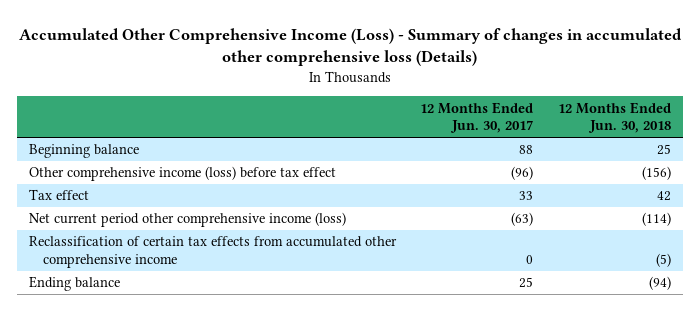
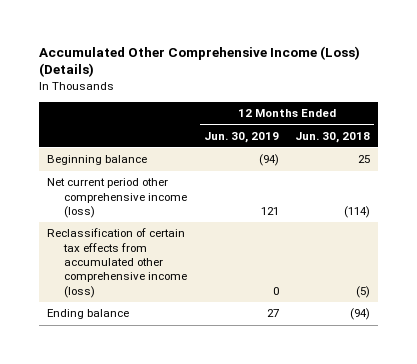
[18,27,682,67] Accumulated Other Comprehensive Income (Loss) - Summary of changes in accumulated other comprehensive loss (Details) -> [38,45,360,78] Accumulated Other Comprehensive Income (Loss) (Details)
[420,101,534,134] 12 Months Ended Jun. 30, 2017 -> none
none -> [203,131,279,143] Jun. 30, 2019
[29,166,337,182] Other comprehensive income (loss) before tax effect -> none
[29,189,90,201] Tax effect -> none
[29,236,398,268] Reclassification of certain tax effects from accumulated other comprehensive income -> [46,228,188,298] Reclassification of certain tax effects from accumulated other comprehensive income (loss)

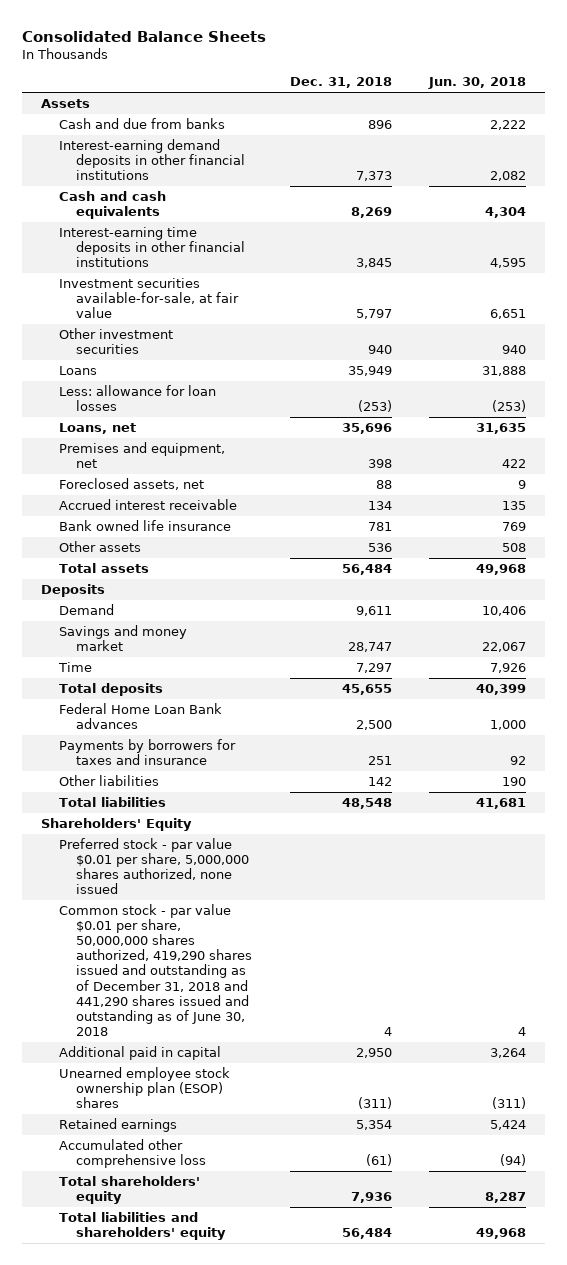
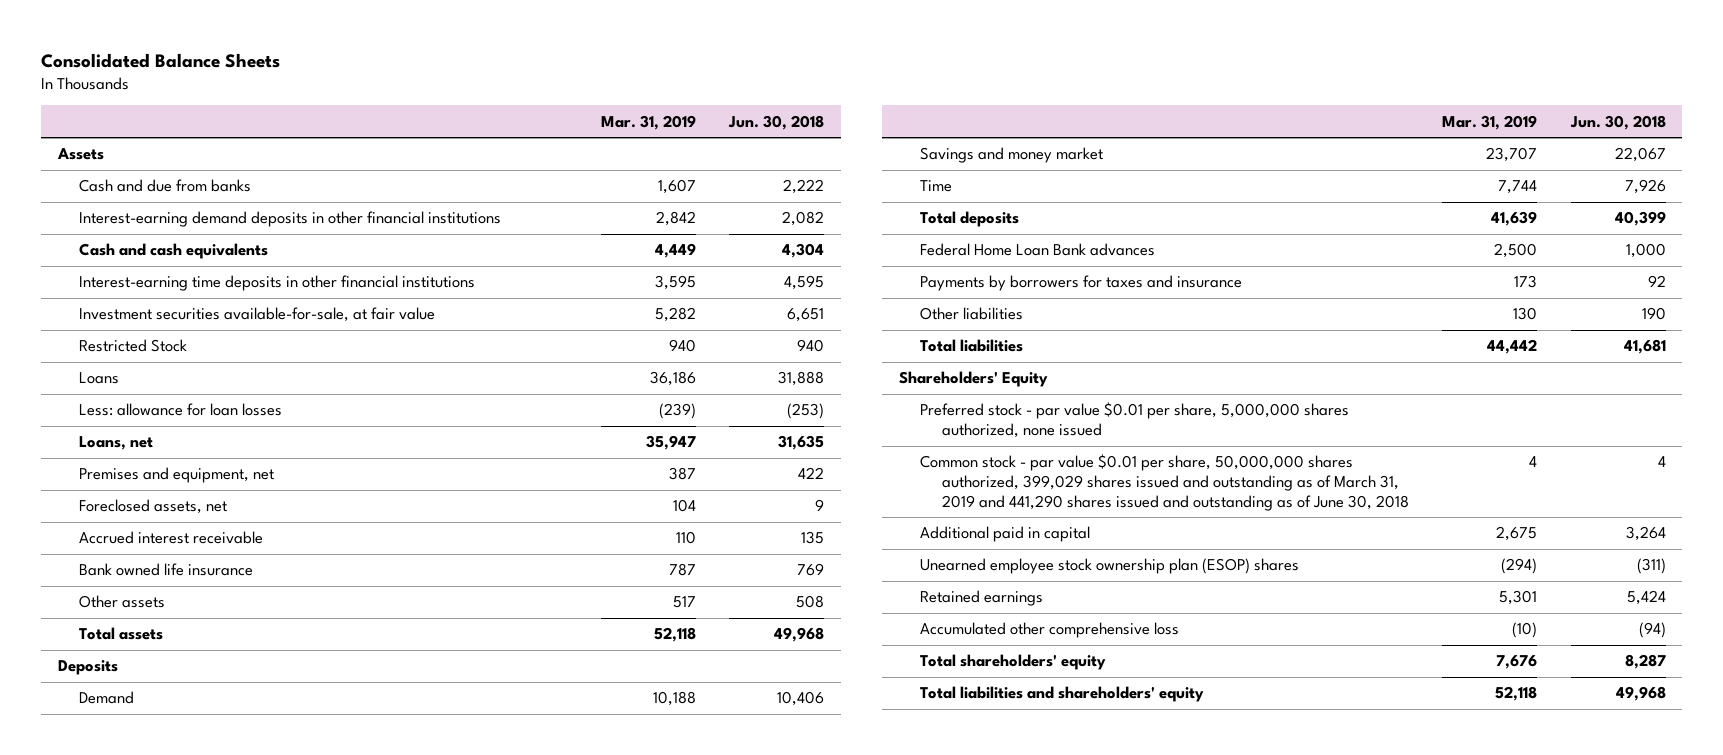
[289,77,392,89] Dec. 31, 2018 -> none
none -> [600,114,696,130] Mar. 31, 2019
[58,328,173,355] Other investment securities -> none
none -> [79,339,188,353] Restricted Stock
[58,904,253,1036] Common stock - par value $0.01 per share, 50,000,000 shares authorized, 419,290 shares issued and outstanding as of December 31, 2018 and 441,290 shares issued and outstanding as of June 30, 2018 -> [920,454,1409,511] Common stock - par value $0.01 per share, 50,000,000 shares authorized, 399,029 shares issued and outstanding as of March 31, 2019 and 441,290 shares issued and outstanding as of June 30, 2018

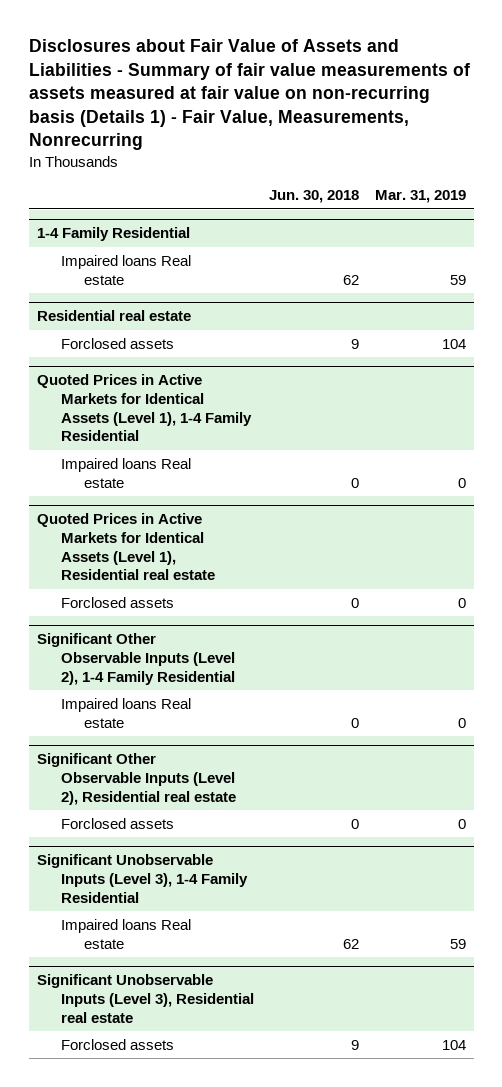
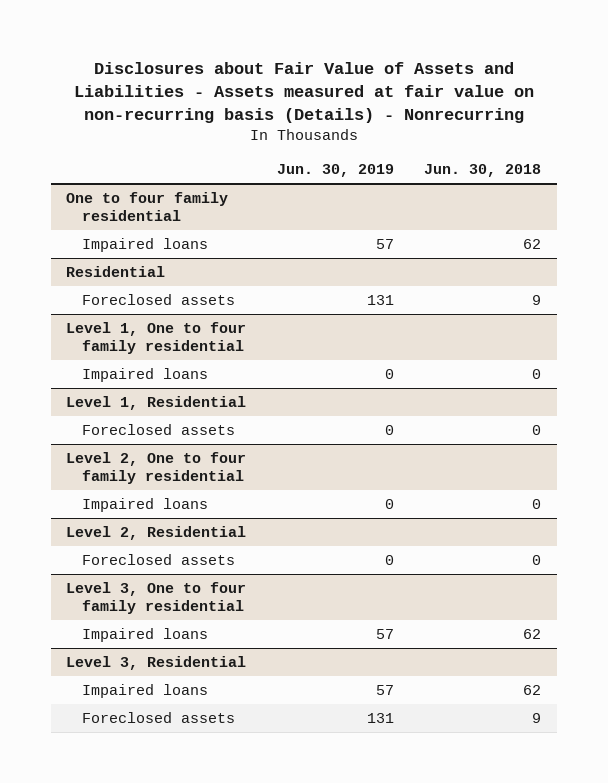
[28,39,470,151] Disclosures about Fair Value of Assets and Liabilities - Summary of fair value measurements of assets measured at fair value on non-recurring basis (Details 1) - Fair Value, Measurements, Nonrecurring -> [73,62,534,123] Disclosures about Fair Value of Assets and Liabilities - Assets measured at fair value on non-recurring basis (Details) - Nonrecurring
[374,190,466,204] Mar. 31, 2019 -> none
none -> [276,163,394,177] Jun. 30, 2019
[36,374,252,442] Quoted Prices in Active Markets for Identical Assets (Level 1), 1-4 Family Residential -> none
[36,513,215,581] Quoted Prices in Active Markets for Identical Assets (Level 1), Residential real estate -> none
[36,633,235,685] Significant Other Observable Inputs (Level 2), 1-4 Family Residential -> none
[36,753,236,805] Significant Other Observable Inputs (Level 2), Residential real estate -> none
[36,854,248,903] Significant Unobservable Inputs (Level 3), 1-4 Family Residential -> none
[36,974,254,1023] Significant Unobservable Inputs (Level 3), Residential real estate -> none
[36,227,190,242] 1-4 Family Residential -> [66,192,229,221] One to four family residential
[60,254,191,285] Impaired loans Real estate -> [81,238,208,253] Impaired loans
[36,310,191,322] Residential real estate -> [66,266,166,278] Residential
[60,337,174,349] Forclosed assets -> [81,294,235,306] Foreclosed assets
none -> [66,322,247,354] Level 1, One to four family residential
[60,457,191,488] Impaired loans Real estate -> [81,368,208,383] Impaired loans
none -> [66,396,247,411] Level 1, Residential
[60,596,174,608] Forclosed assets -> [81,424,235,436] Foreclosed assets
none -> [66,452,247,484] Level 2, One to four family residential
[60,697,191,728] Impaired loans Real estate -> [81,498,208,513] Impaired loans
none -> [66,526,247,541] Level 2, Residential
[60,817,174,829] Forclosed assets -> [81,554,235,566] Foreclosed assets
none -> [66,582,247,614] Level 3, One to four family residential
[60,918,191,949] Impaired loans Real estate -> [81,628,208,643] Impaired loans
none -> [66,656,247,671] Level 3, Residential
none -> [81,684,208,699] Impaired loans
[60,1038,174,1050] Forclosed assets -> [81,712,235,724] Foreclosed assets

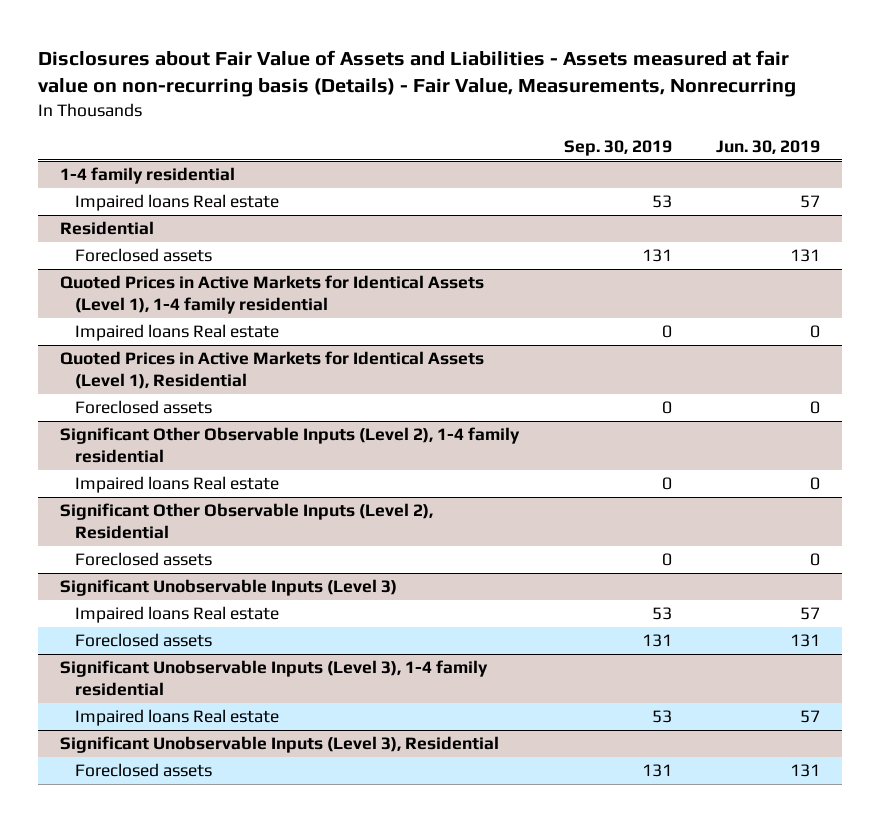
[73,62,534,123] Disclosures about Fair Value of Assets and Liabilities - Assets measured at fair value on non-recurring basis (Details) - Nonrecurring -> [38,50,797,98] Disclosures about Fair Value of Assets and Liabilities - Assets measured at fair value on non-recurring basis (Details) - Fair Value, Measurements, Nonrecurring
[424,163,542,177] Jun. 30, 2018 -> none
none -> [563,140,672,157] Sep. 30, 2019
[66,192,229,221] One to four family residential -> [60,167,236,185] 1-4 family residential
[81,238,208,253] Impaired loans -> [74,194,279,212] Impaired loans Real estate
[66,322,247,354] Level 1, One to four family residential -> none
[66,396,247,411] Level 1, Residential -> none
none -> [60,275,485,315] Quoted Prices in Active Markets for Identical Assets (Level 1), 1-4 family residential
[81,368,208,383] Impaired loans -> [74,324,279,342] Impaired loans Real estate
none -> [60,351,485,390] Quoted Prices in Active Markets for Identical Assets (Level 1), Residential
[66,452,247,484] Level 2, One to four family residential -> none
[66,526,247,541] Level 2, Residential -> none
none -> [60,427,521,464] Significant Other Observable Inputs (Level 2), 1-4 family residential
[81,498,208,513] Impaired loans -> [74,476,279,494] Impaired loans Real estate
none -> [60,503,434,540] Significant Other Observable Inputs (Level 2), Residential
[66,582,247,614] Level 3, One to four family residential -> none
[66,656,247,671] Level 3, Residential -> none
[81,684,208,699] Impaired loans -> none
none -> [60,579,398,597] Significant Unobservable Inputs (Level 3)
[81,628,208,643] Impaired loans -> [74,606,279,624] Impaired loans Real estate
none -> [60,660,489,697] Significant Unobservable Inputs (Level 3), 1-4 family residential
none -> [74,709,279,727] Impaired loans Real estate
none -> [60,736,500,754] Significant Unobservable Inputs (Level 3), Residential
none -> [74,763,212,778] Foreclosed assets

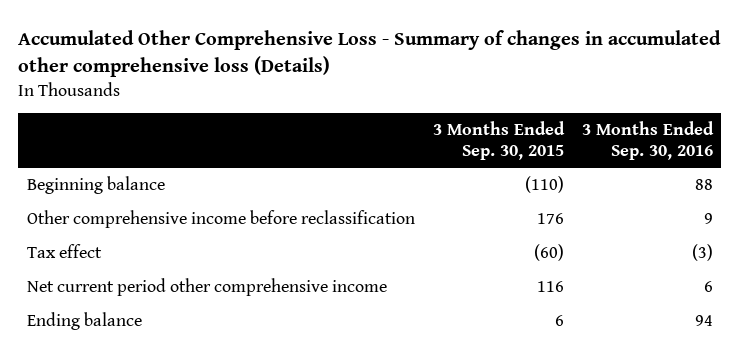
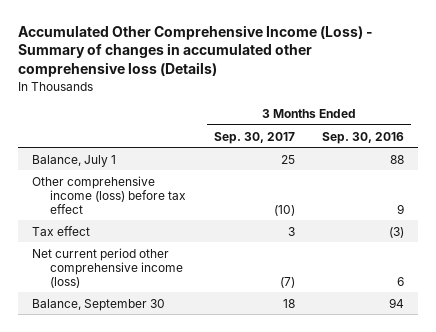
[18,30,722,78] Accumulated Other Comprehensive Loss - Summary of changes in accumulated other comprehensive loss (Details) -> [18,24,374,78] Accumulated Other Comprehensive Income (Loss) - Summary of changes in accumulated other comprehensive loss (Details)
[432,121,565,160] 3 Months Ended Sep. 30, 2015 -> none
none -> [213,131,295,144] Sep. 30, 2017
[27,176,166,195] Beginning balance -> [31,154,116,167] Balance, July 1
[27,210,416,229] Other comprehensive income before reclassification -> [31,175,186,214] Other comprehensive income (loss) before tax effect
[27,278,388,297] Net current period other comprehensive income -> [31,247,183,288] Net current period other comprehensive income (loss)
[27,312,143,331] Ending balance -> [31,298,165,311] Balance, September 30

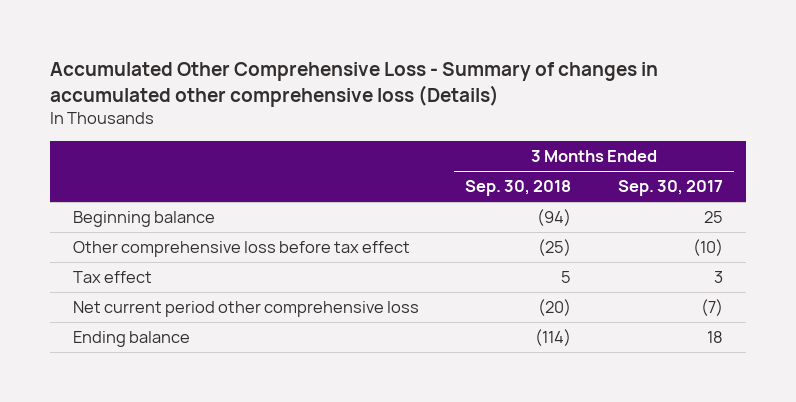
[18,24,374,78] Accumulated Other Comprehensive Income (Loss) - Summary of changes in accumulated other comprehensive loss (Details) -> [49,61,658,107] Accumulated Other Comprehensive Loss - Summary of changes in accumulated other comprehensive loss (Details)
[322,131,405,144] Sep. 30, 2016 -> none
none -> [465,180,572,197] Sep. 30, 2018
[31,154,116,167] Balance, July 1 -> [73,211,216,228] Beginning balance
[31,175,186,214] Other comprehensive income (loss) before tax effect -> [73,241,411,258] Other comprehensive loss before tax effect
[31,247,183,288] Net current period other comprehensive income (loss) -> [73,301,420,318] Net current period other comprehensive loss
[31,298,165,311] Balance, September 30 -> [73,331,191,348] Ending balance

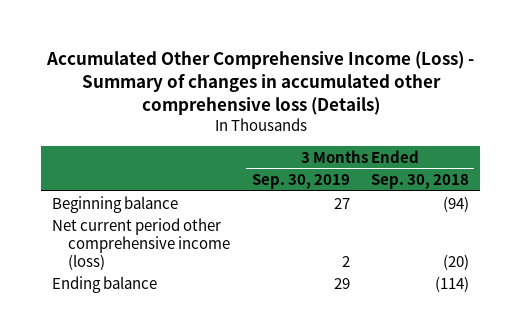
[49,61,658,107] Accumulated Other Comprehensive Loss - Summary of changes in accumulated other comprehensive loss (Details) -> [45,50,474,116] Accumulated Other Comprehensive Income (Loss) - Summary of changes in accumulated other comprehensive loss (Details)
[617,180,723,197] Sep. 30, 2017 -> none
none -> [251,174,350,190] Sep. 30, 2019
[73,241,411,258] Other comprehensive loss before tax effect -> none
[73,271,153,284] Tax effect -> none
[73,301,420,318] Net current period other comprehensive loss -> [52,217,231,270] Net current period other comprehensive income (loss)

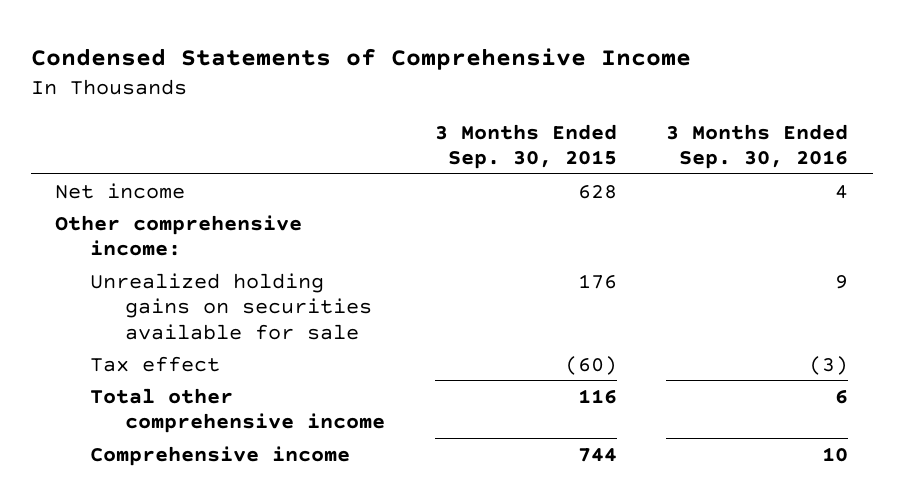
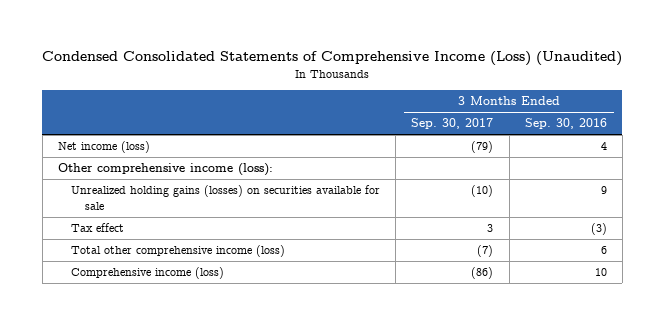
[30,47,691,70] Condensed Statements of Comprehensive Income -> [42,51,623,67] Condensed Consolidated Statements of Comprehensive Income (Loss) (Unaudited)
[434,123,617,170] 3 Months Ended Sep. 30, 2015 -> none
none -> [411,118,494,130] Sep. 30, 2017
[55,182,186,199] Net income -> [57,141,150,154] Net income (loss)
[55,214,303,257] Other comprehensive income: -> [57,163,273,177] Other comprehensive income (loss):
[90,272,372,340] Unrealized holding gains on securities available for sale -> [71,185,381,211] Unrealized holding gains (losses) on securities available for sale
[90,387,385,434] Total other comprehensive income -> [71,245,286,258] Total other comprehensive income (loss)
[90,445,351,466] Comprehensive income -> [71,267,225,280] Comprehensive income (loss)

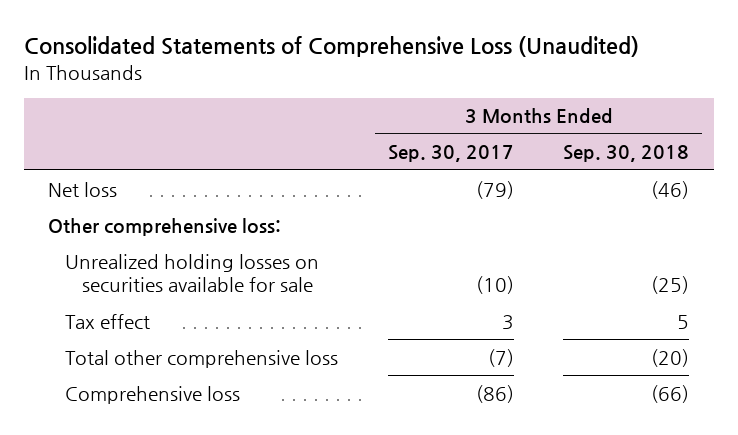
[42,51,623,67] Condensed Consolidated Statements of Comprehensive Income (Loss) (Unaudited) -> [23,36,639,58] Consolidated Statements of Comprehensive Loss (Unaudited)
[524,118,607,130] Sep. 30, 2016 -> none
none -> [563,145,690,163] Sep. 30, 2018
[57,141,150,154] Net income (loss) -> [48,181,118,197] Net loss
[57,163,273,177] Other comprehensive income (loss): -> [48,217,282,236] Other comprehensive loss:
[71,185,381,211] Unrealized holding gains (losses) on securities available for sale -> [65,253,320,293] Unrealized holding losses on securities available for sale
[71,245,286,258] Total other comprehensive income (loss) -> [65,349,339,368] Total other comprehensive loss
[71,267,225,280] Comprehensive income (loss) -> [65,385,241,404] Comprehensive loss

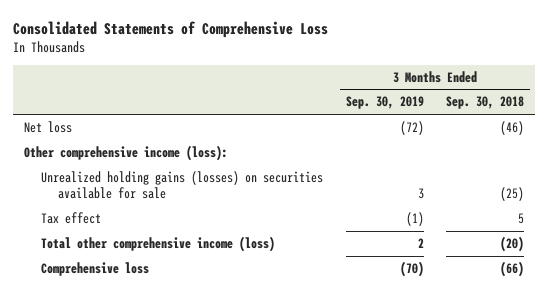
[23,36,639,58] Consolidated Statements of Comprehensive Loss (Unaudited) -> [13,20,329,38] Consolidated Statements of Comprehensive Loss
[387,145,514,163] Sep. 30, 2017 -> none
none -> [345,96,424,110] Sep. 30, 2019
[48,217,282,236] Other comprehensive loss: -> [24,144,229,161] Other comprehensive income (loss):
[65,253,320,293] Unrealized holding losses on securities available for sale -> [41,170,324,200] Unrealized holding gains (losses) on securities available for sale
[65,349,339,368] Total other comprehensive loss -> [41,235,276,252] Total other comprehensive income (loss)

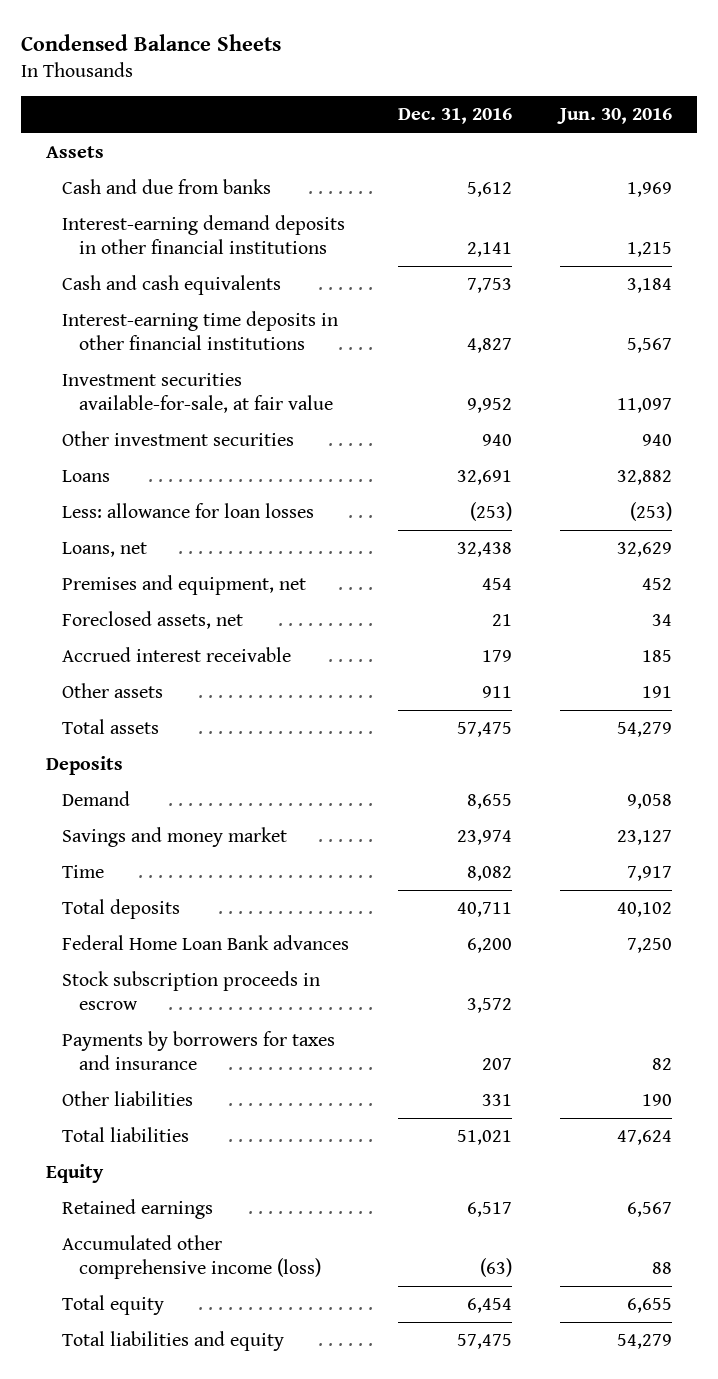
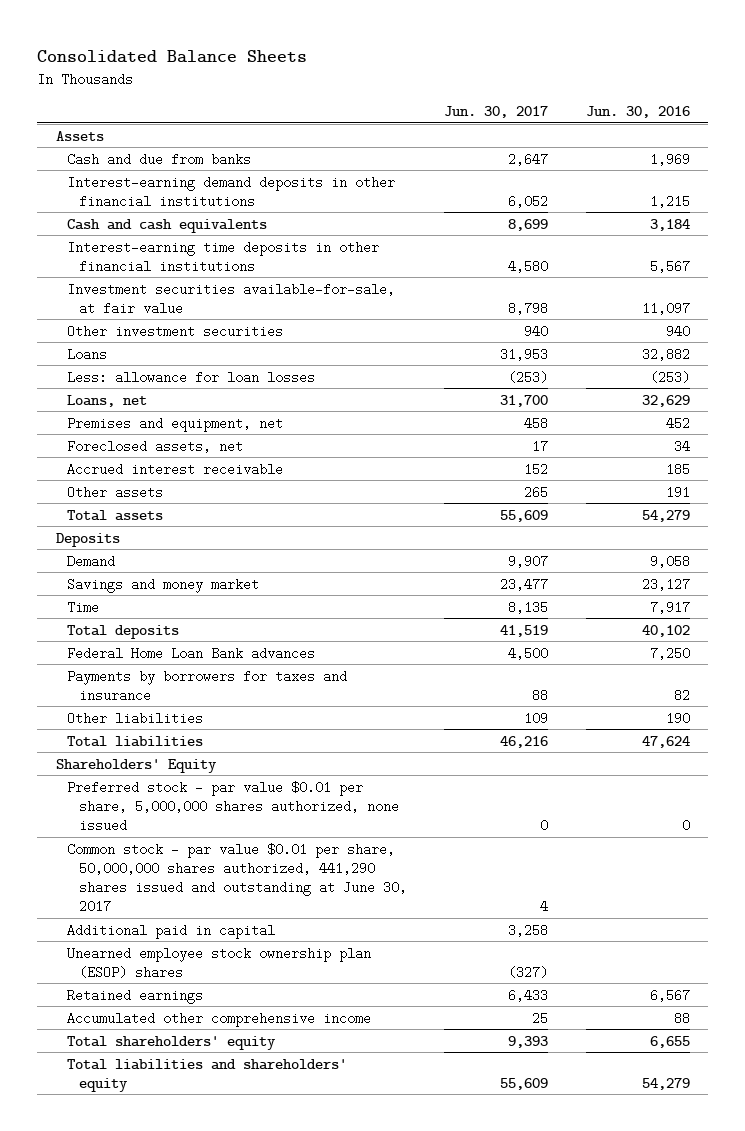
[21,34,282,52] Condensed Balance Sheets -> [37,49,308,63] Consolidated Balance Sheets
[397,108,512,125] Dec. 31, 2016 -> none
none -> [444,106,549,119] Jun. 30, 2017
[62,971,321,1011] Stock subscription proceeds in escrow -> none
[45,1164,104,1184] Equity -> [55,758,217,773] Shareholders' Equity
none -> [67,780,399,832] Preferred stock - par value $0.01 per share, 5,000,000 shares authorized, none issued
none -> [67,842,407,914] Common stock - par value $0.01 per share, 50,000,000 shares authorized, 441,290 shares issued and outstanding at June 30, 2017
none -> [67,923,276,939] Additional paid in capital
none -> [67,946,372,979] Unearned employee stock ownership plan (ESOP) shares
[62,1235,321,1280] Accumulated other comprehensive income (loss) -> [67,1011,372,1027] Accumulated other comprehensive income
[62,1295,165,1316] Total equity -> [67,1035,277,1050] Total shareholders' equity
[62,1331,285,1352] Total liabilities and equity -> [67,1058,348,1092] Total liabilities and shareholders' equity

